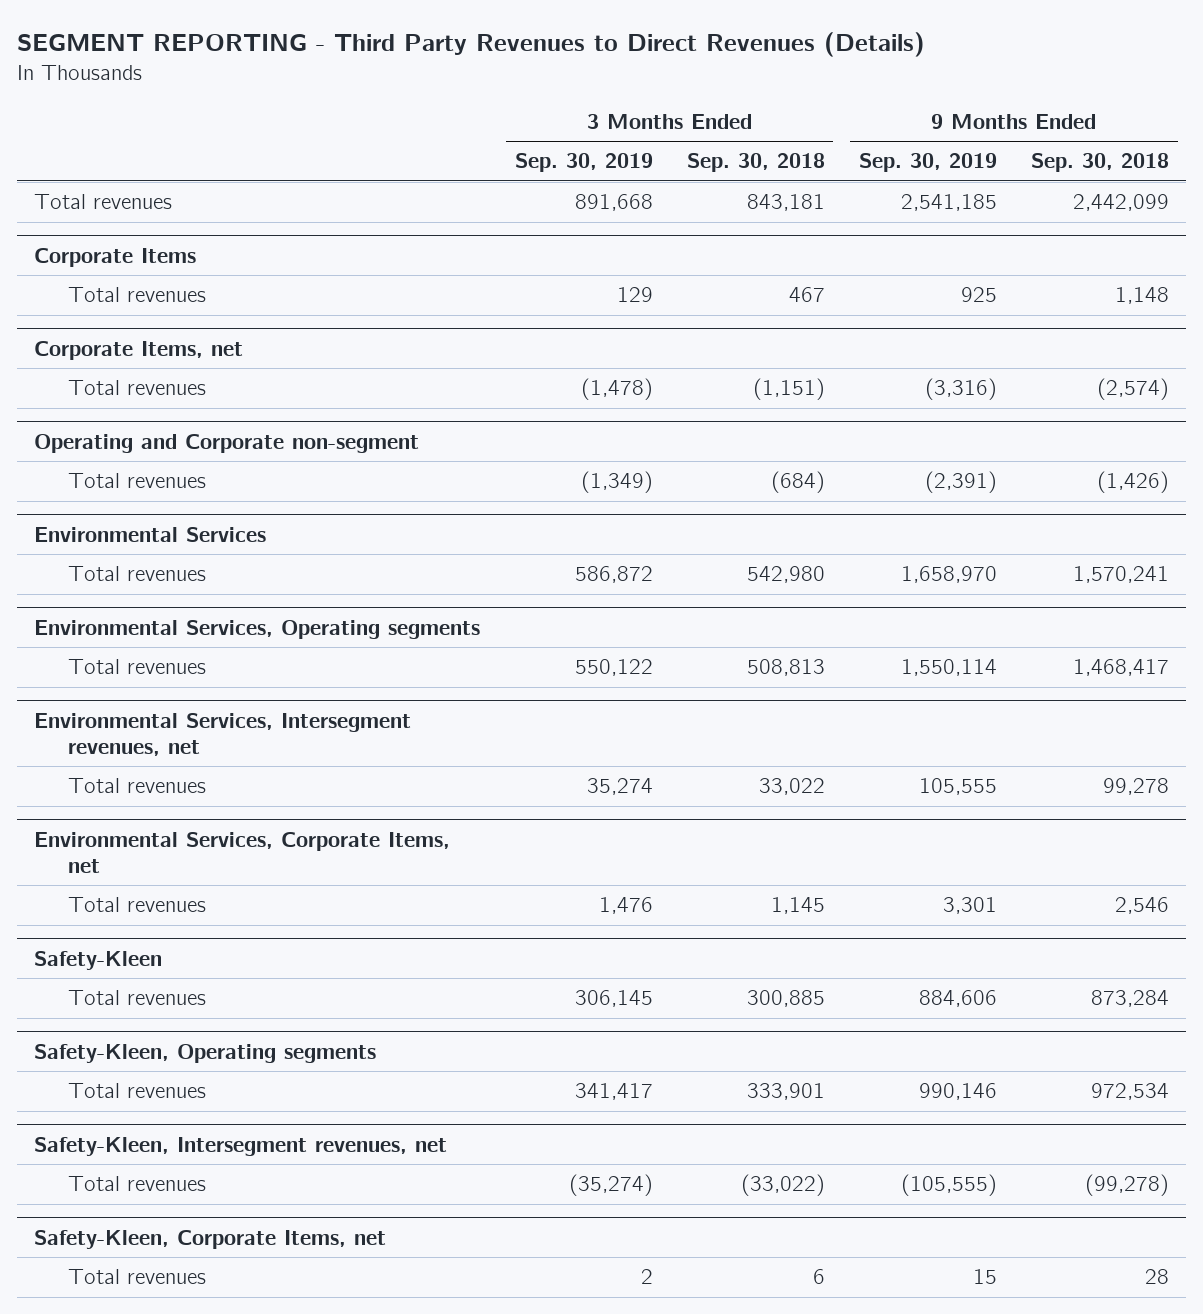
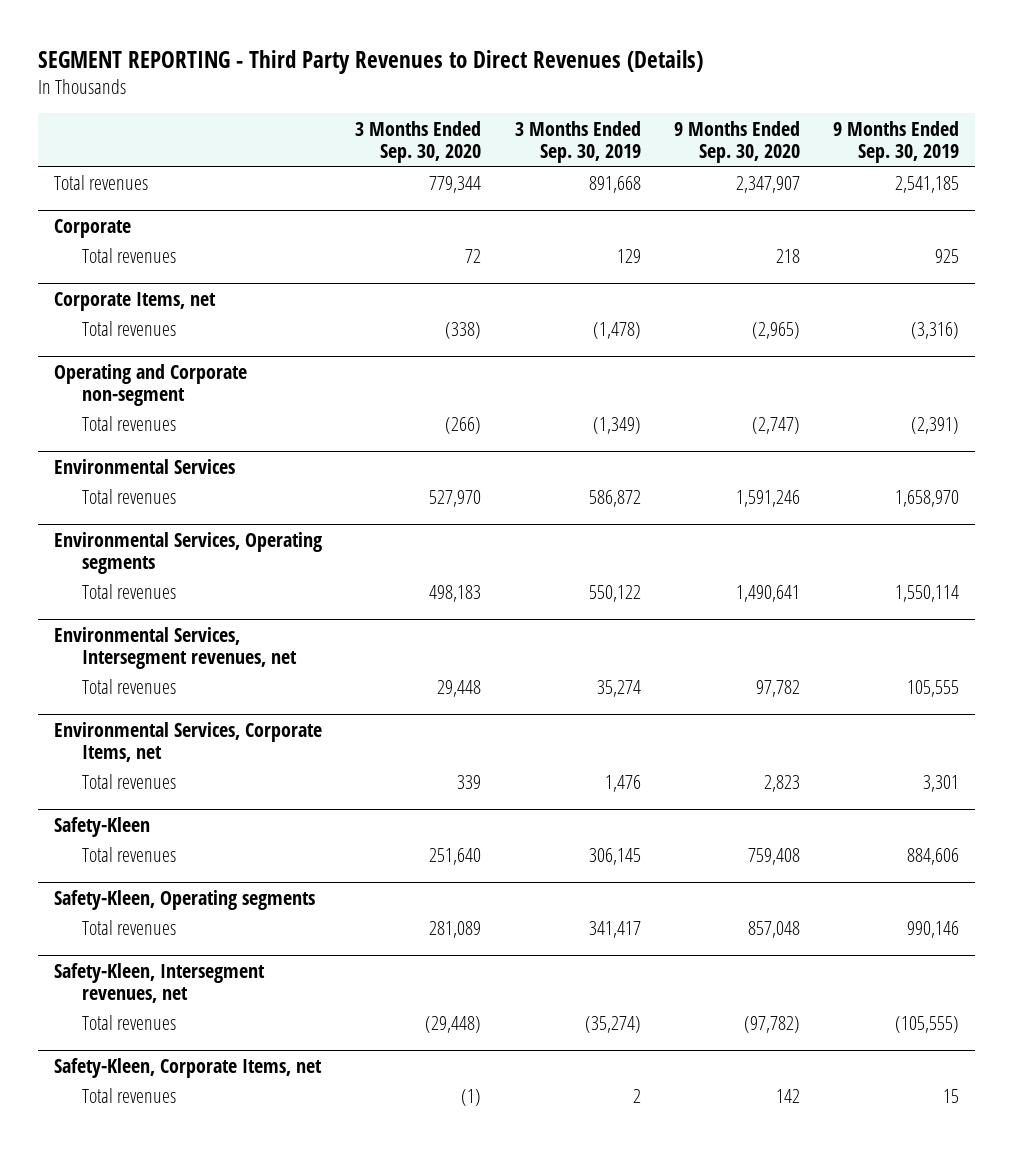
[686,153,825,173] Sep. 30, 2018 -> none
[1031,153,1170,173] Sep. 30, 2018 -> none
none -> [355,120,482,164] 3 Months Ended Sep. 30, 2020
none -> [673,120,800,164] 9 Months Ended Sep. 30, 2020
[34,247,197,267] Corporate Items -> [54,218,132,238] Corporate

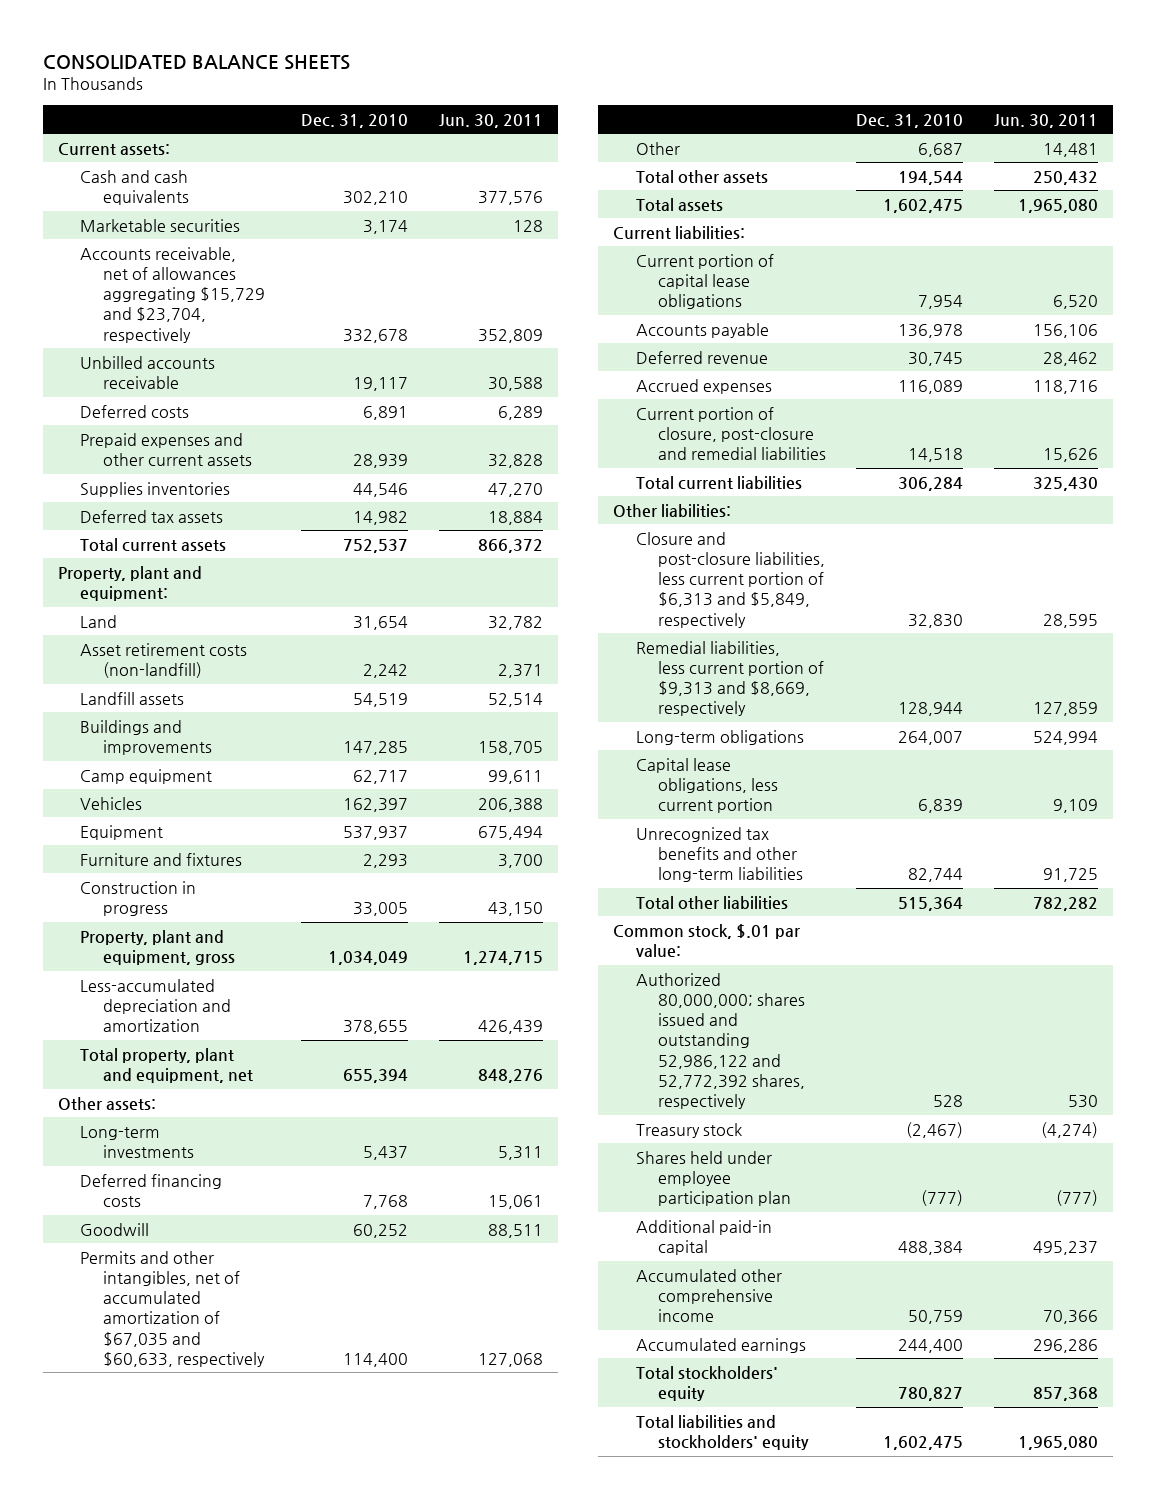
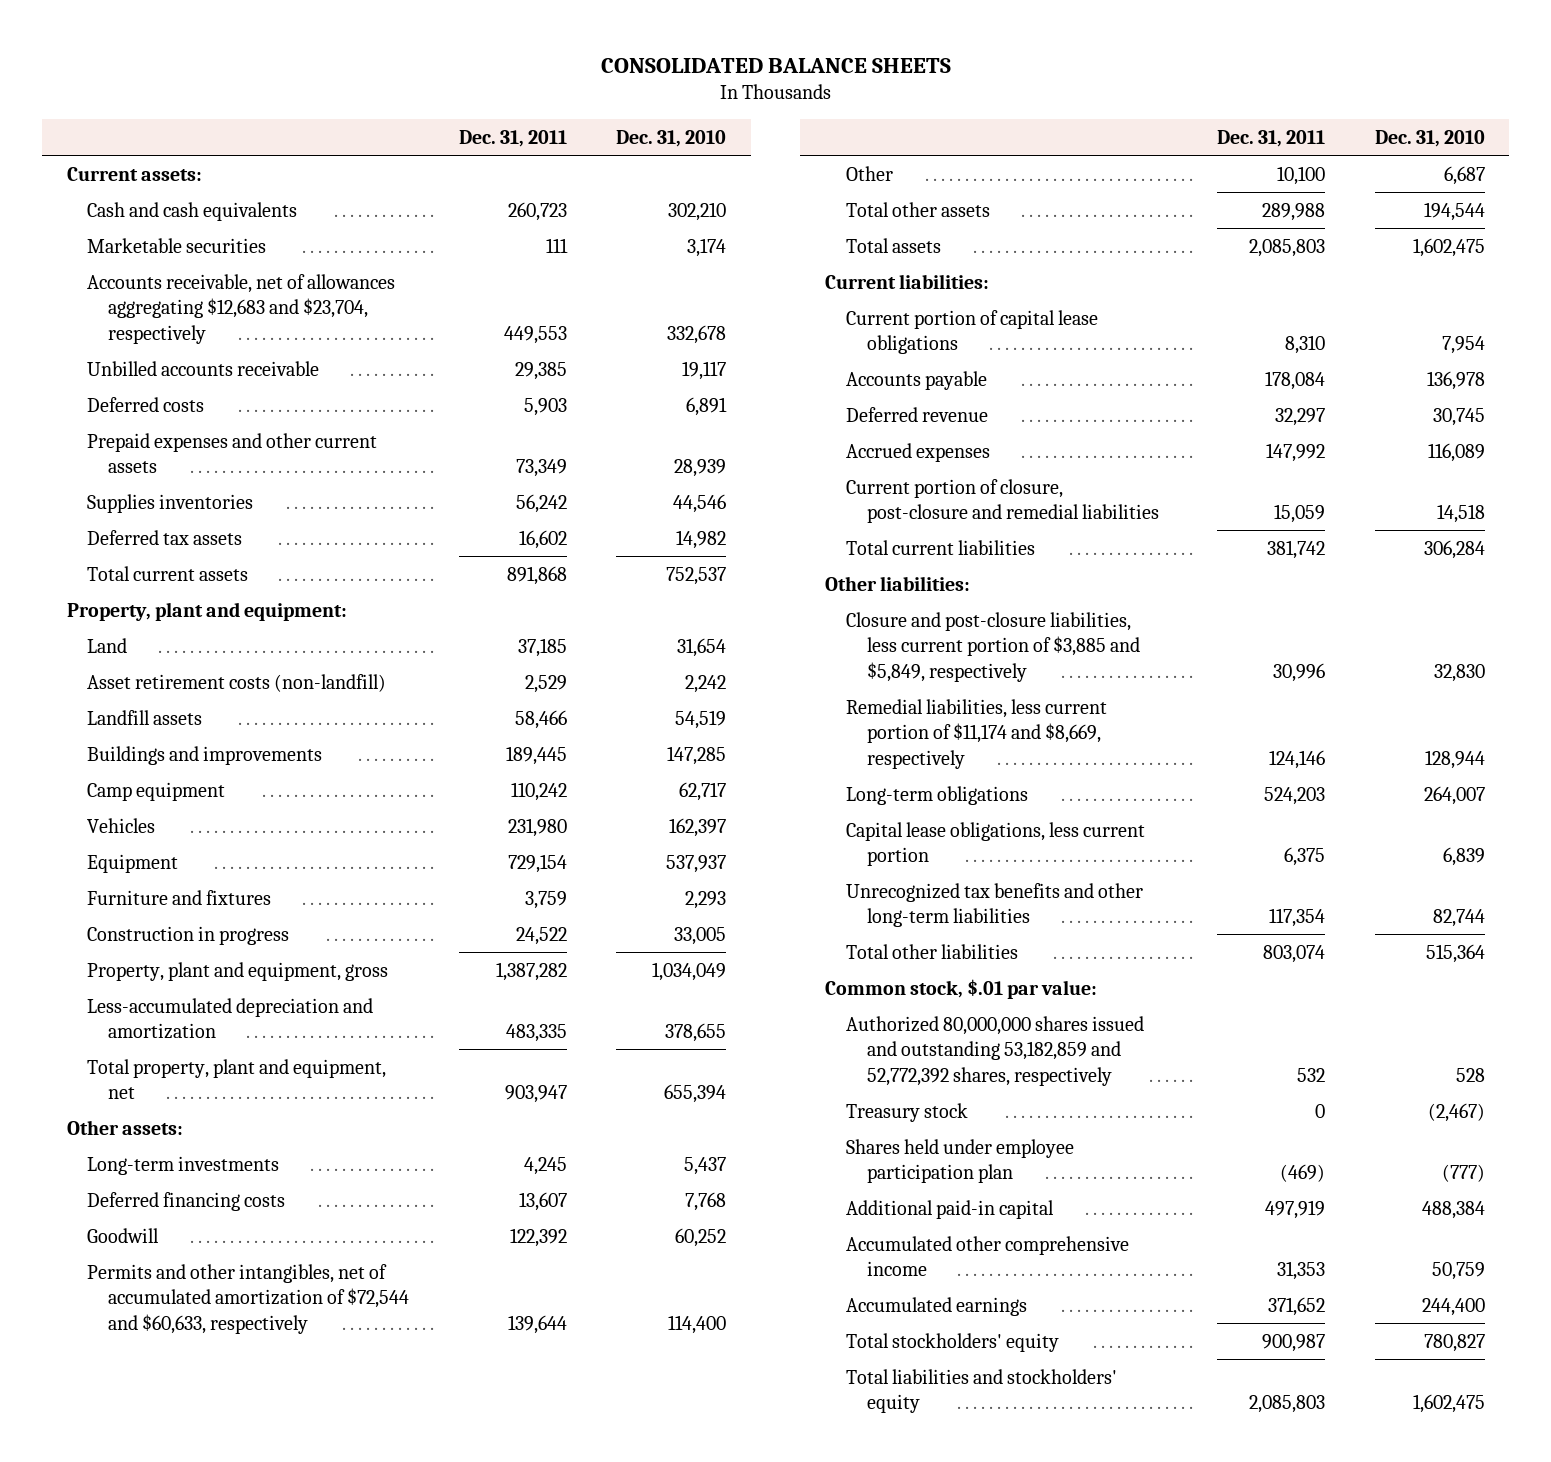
[438,113,543,128] Jun. 30, 2011 -> none
none -> [458,130,567,148] Dec. 31, 2011
[80,246,265,343] Accounts receivable, net of allowances aggregating $15,729 and $23,704, respectively -> [87,273,396,344] Accounts receivable, net of allowances aggregating $12,683 and $23,704, respectively
[80,1250,265,1367] Permits and other intangibles, net of accumulated amortization of $67,035 and $60,633, respectively -> [87,1263,410,1334] Permits and other intangibles, net of accumulated amortization of $72,544 and $60,633, respectively
[635,531,825,628] Closure and post-closure liabilities, less current portion of $6,313 and $5,849, respectively -> [846,611,1140,682] Closure and post-closure liabilities, less current portion of $3,885 and $5,849, respectively
[635,640,824,717] Remedial liabilities, less current portion of $9,313 and $8,669, respectively -> [846,698,1108,769] Remedial liabilities, less current portion of $11,174 and $8,669, respectively
[635,972,805,1109] Authorized 80,000,000; shares issued and outstanding 52,986,122 and 52,772,392 shares, respectively -> [846,1015,1145,1086] Authorized 80,000,000 shares issued and outstanding 53,182,859 and 52,772,392 shares, respectively

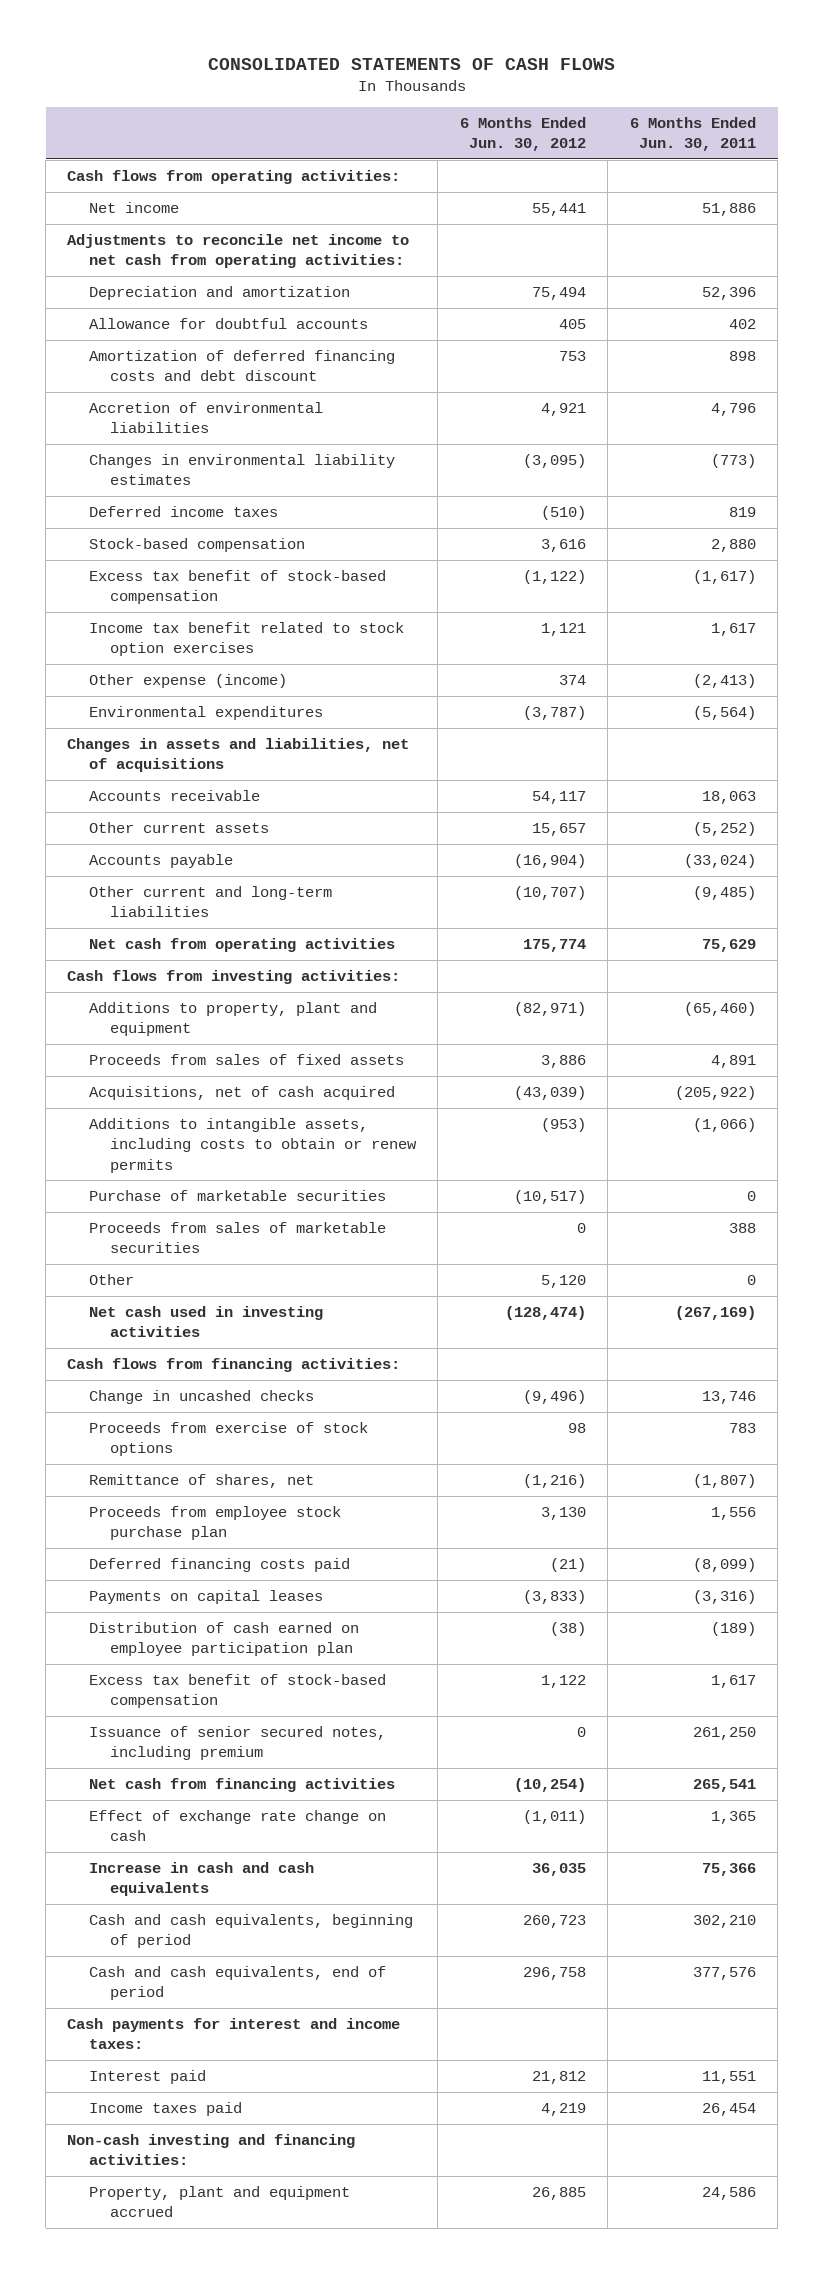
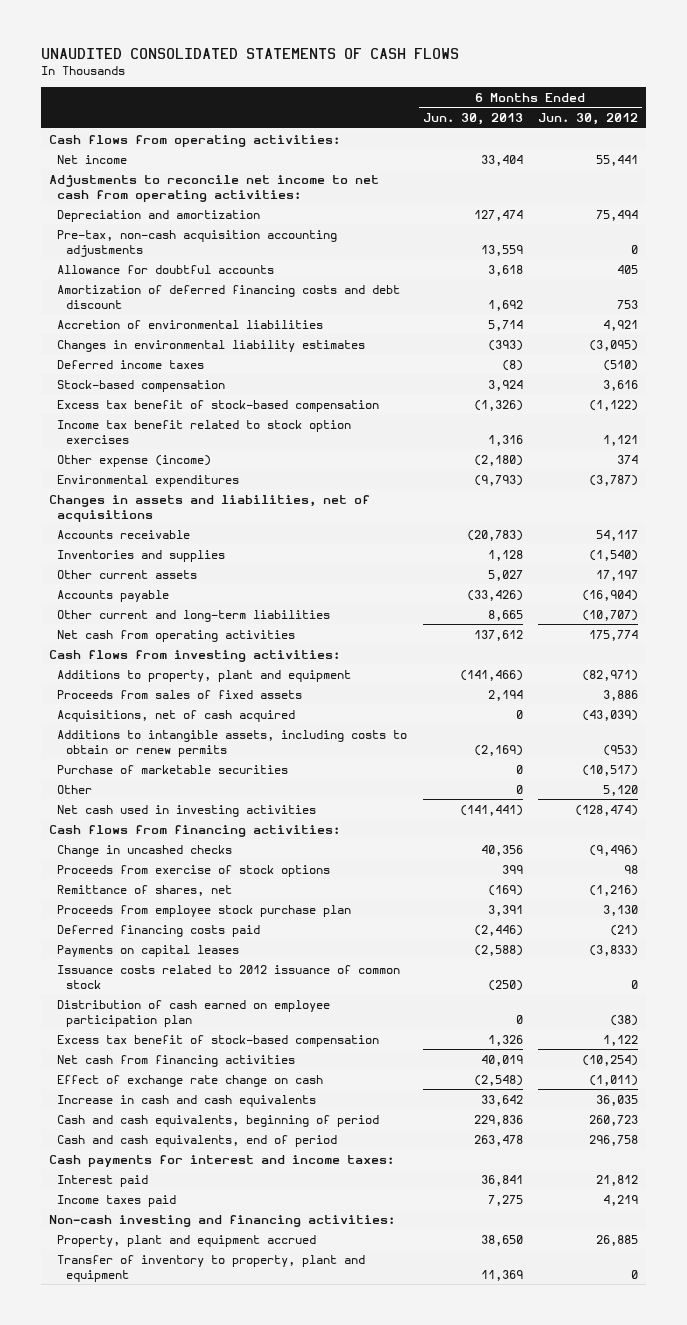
[207,57,615,70] CONSOLIDATED STATEMENTS OF CASH FLOWS -> [41,48,460,60] UNAUDITED CONSOLIDATED STATEMENTS OF CASH FLOWS
[629,116,756,152] 6 Months Ended Jun. 30, 2011 -> none
none -> [422,113,523,126] Jun. 30, 2013
none -> [57,229,338,257] Pre-tax, non-cash acquisition accounting adjustments
none -> [57,549,226,562] Inventories and supplies
[531,822,586,836] 15,657 -> [596,569,639,581] 17,197
[88,1221,386,1254] Proceeds from sales of marketable securities -> none
none -> [57,964,401,989] Issuance costs related to 2012 issuance of common stock
[88,1725,386,1761] Issuance of senior secured notes, including premium -> none
none -> [57,1254,366,1282] Transfer of inventory to property, plant and equipment

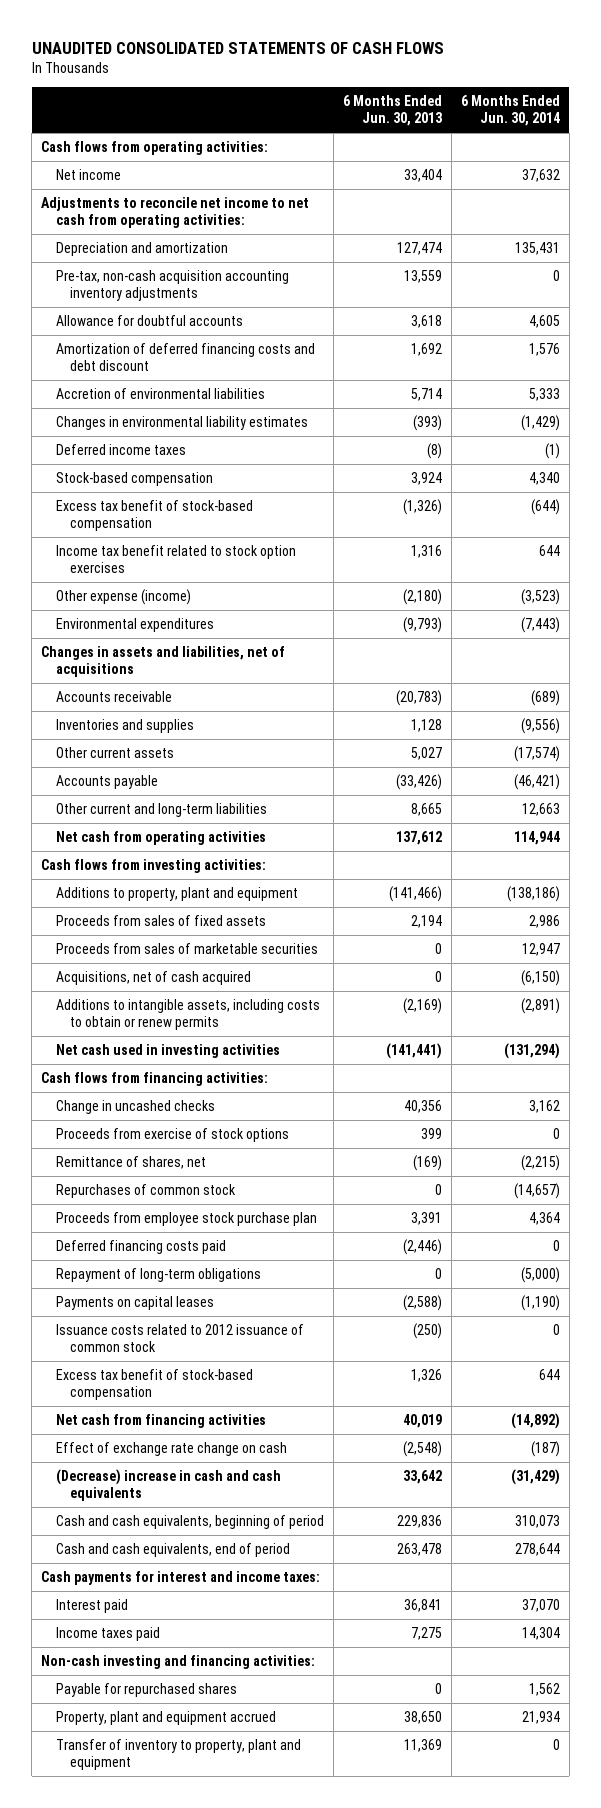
[538,113,639,126] Jun. 30, 2012 -> none
none -> [460,95,560,127] 6 Months Ended Jun. 30, 2014
[57,229,338,257] Pre-tax, non-cash acquisition accounting adjustments -> [55,270,289,302] Pre-tax, non-cash acquisition accounting inventory adjustments
none -> [55,943,318,955] Proceeds from sales of marketable securities
[57,764,289,774] Purchase of marketable securities -> none
[57,784,93,794] Other -> none
none -> [55,1184,236,1199] Repurchases of common stock
none -> [55,1268,261,1283] Repayment of long-term obligations
[57,999,331,1027] Distribution of cash earned on employee participation plan -> none
[57,1094,317,1107] Increase in cash and cash equivalents -> [55,1469,281,1502] (Decrease) increase in cash and cash equivalents
none -> [55,1683,237,1698] Payable for repurchased shares

